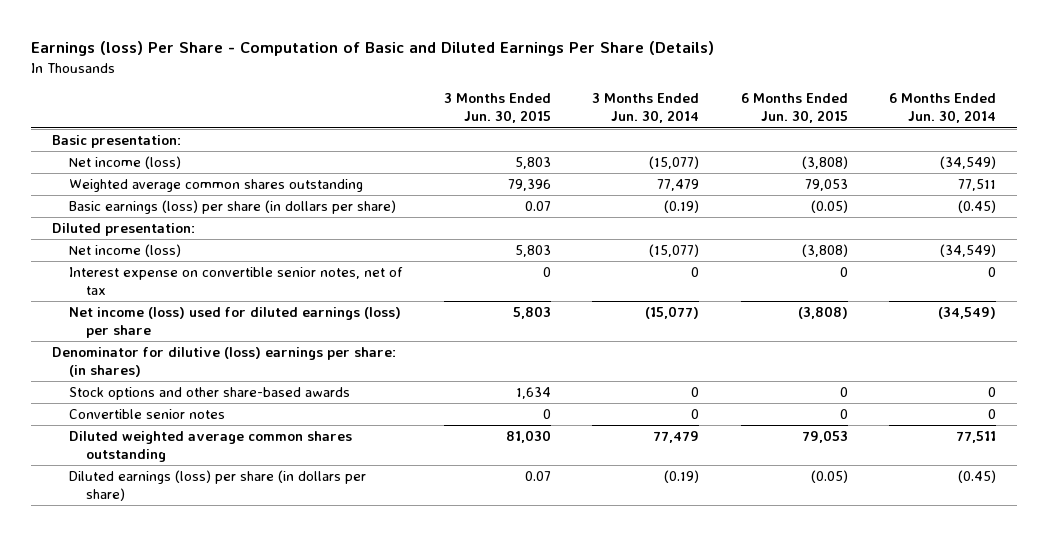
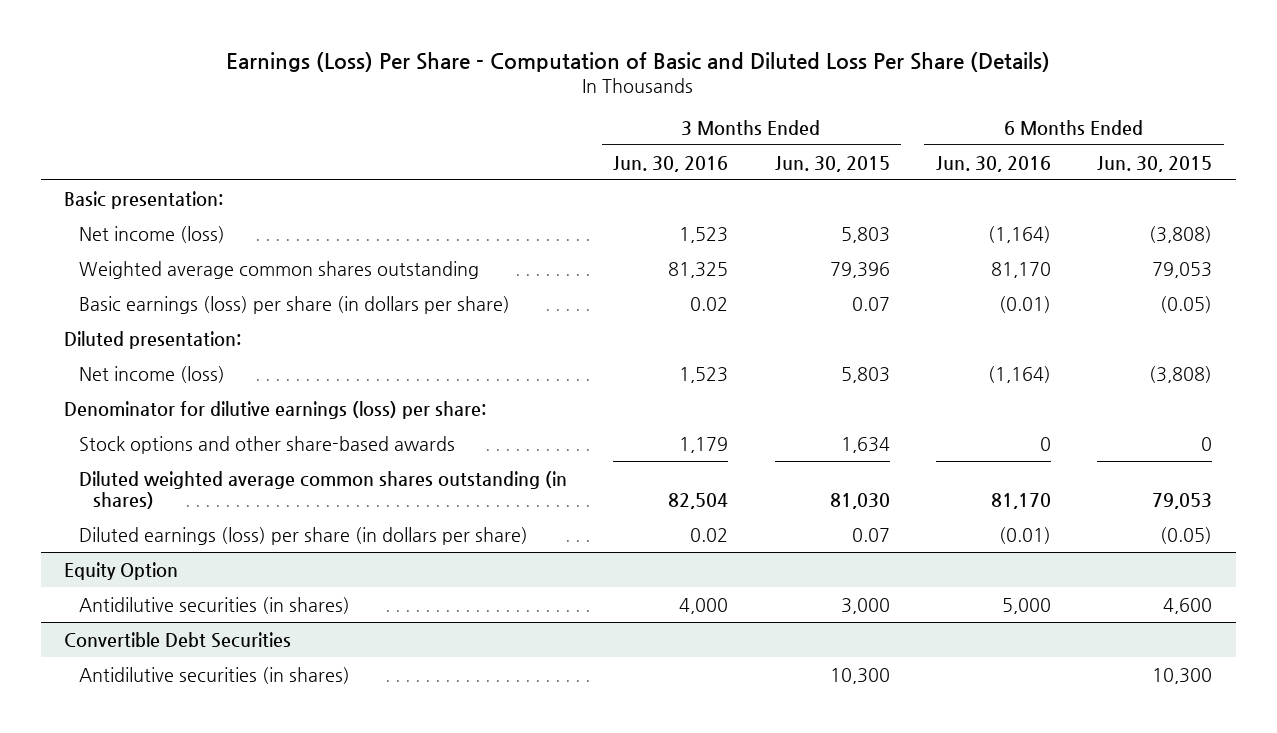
[31,41,715,57] Earnings (loss) Per Share - Computation of Basic and Diluted Earnings Per Share (Details) -> [226,52,1051,73] Earnings (Loss) Per Share - Computation of Basic and Diluted Loss Per Share (Details)
[592,93,700,124] 3 Months Ended Jun. 30, 2014 -> none
[889,93,997,124] 6 Months Ended Jun. 30, 2014 -> none
none -> [613,155,729,172] Jun. 30, 2016
none -> [936,155,1052,172] Jun. 30, 2016
[69,267,404,296] Interest expense on convertible senior notes, net of tax -> none
[69,307,402,339] Net income (loss) used for diluted earnings (loss) per share -> none
[51,347,396,378] Denominator for dilutive (loss) earnings per share: (in shares) -> [64,400,487,419] Denominator for dilutive earnings (loss) per share:
[69,409,226,420] Convertible senior notes -> none
[69,431,353,463] Diluted weighted average common shares outstanding -> [78,470,567,509] Diluted weighted average common shares outstanding (in shares)
none -> [64,561,179,580] Equity Option
none -> [78,596,350,614] Antidilutive securities (in shares)
none -> [64,631,292,648] Convertible Debt Securities
none -> [78,666,350,684] Antidilutive securities (in shares)

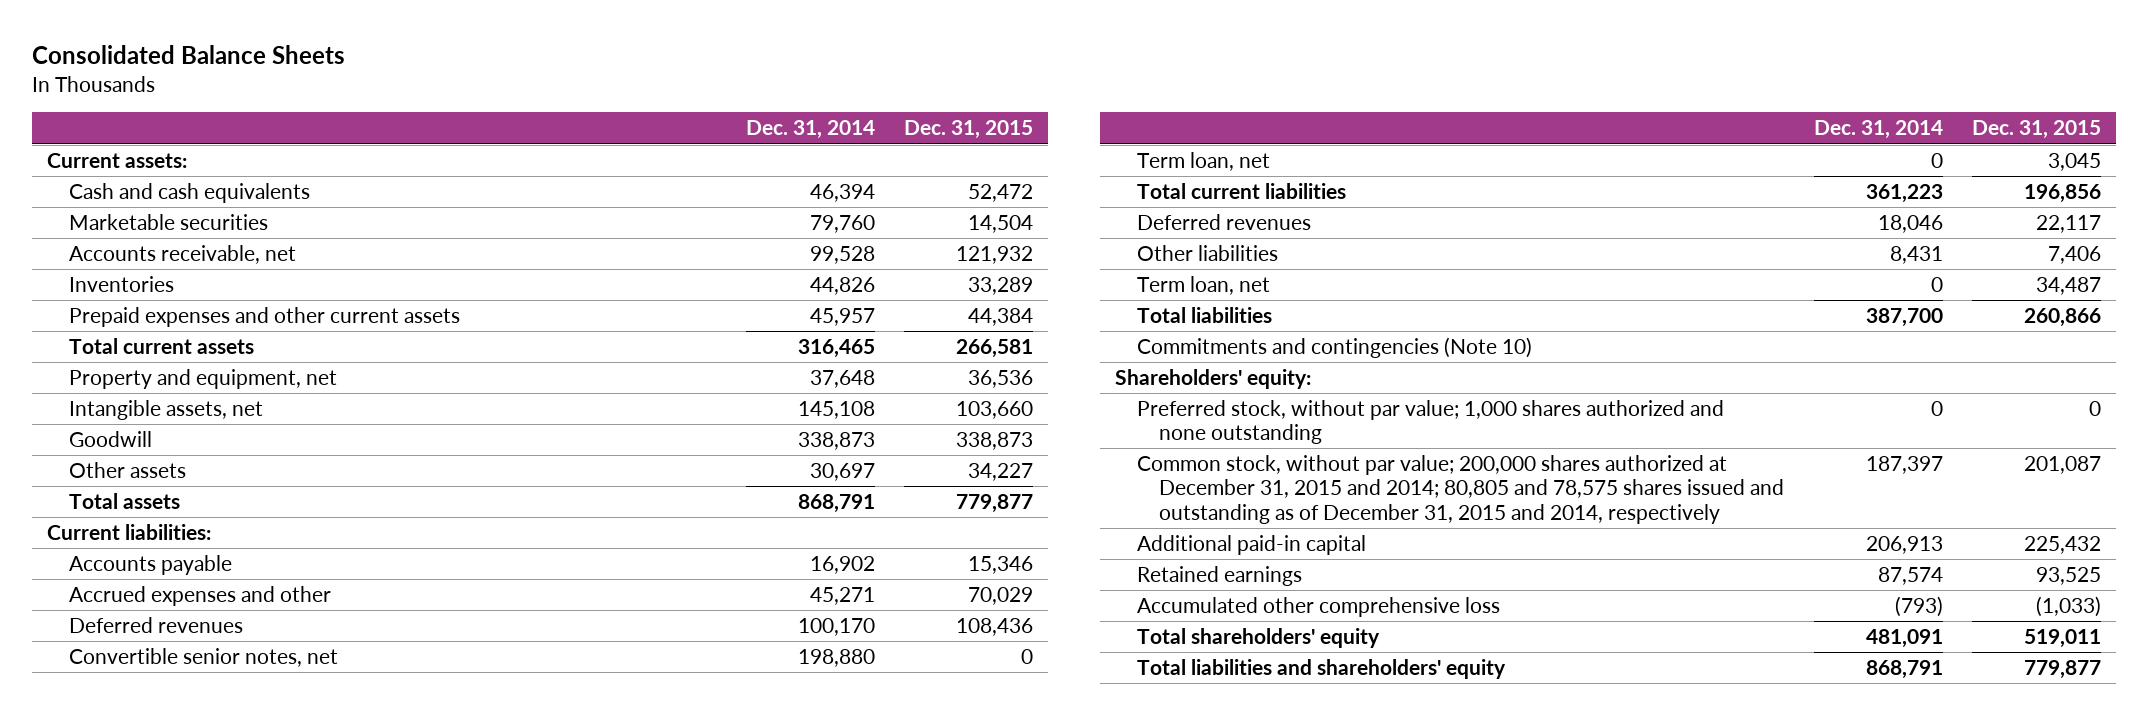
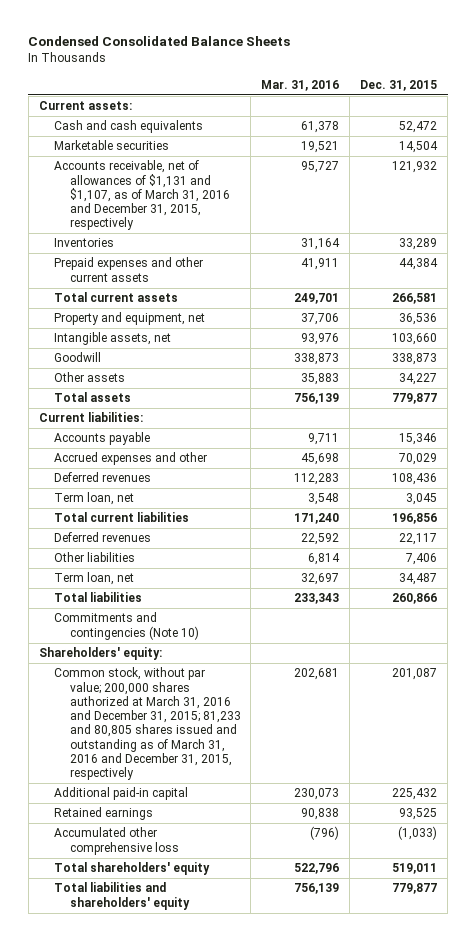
[31,44,345,64] Consolidated Balance Sheets -> [28,36,291,47] Condensed Consolidated Balance Sheets
[745,120,875,140] Dec. 31, 2014 -> none
none -> [261,79,340,91] Mar. 31, 2016
[68,245,296,265] Accounts receivable, net -> [54,160,230,231] Accounts receivable, net of allowances of $1,131 and $1,107, as of March 31, 2016 and December 31, 2015, respectively
[68,648,338,668] Convertible senior notes, net -> none
[1136,400,1724,445] Preferred stock, without par value; 1,000 shares authorized and none outstanding -> none
[1136,455,1784,524] Common stock, without par value; 200,000 shares authorized at December 31, 2015 and 2014; 80,805 and 78,575 shares issued and outstanding as of December 31, 2015 and 2014, respectively -> [54,667,241,781] Common stock, without par value; 200,000 shares authorized at March 31, 2016 and December 31, 2015; 81,233 and 80,805 shares issued and outstanding as of March 31, 2016 and December 31, 2015, respectively

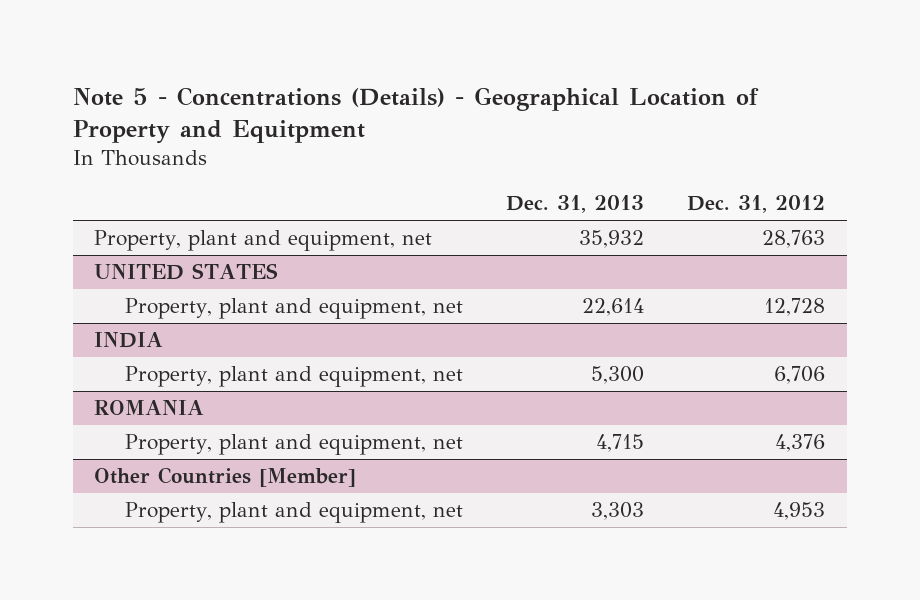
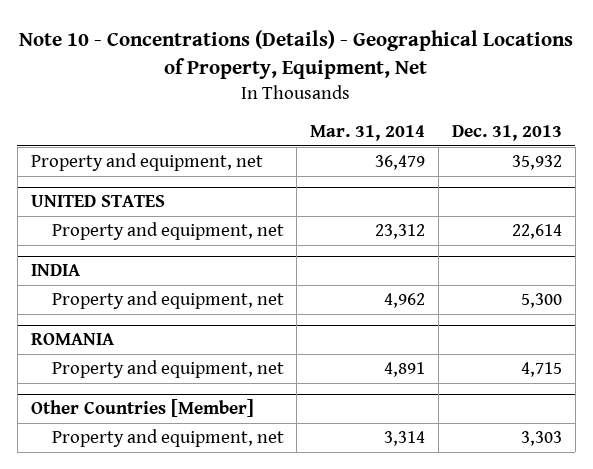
[72,86,759,145] Note 5 - Concentrations (Details) - Geographical Location of Property and Equitpment -> [19,29,574,80] Note 10 - Concentrations (Details) - Geographical Locations of Property, Equipment, Net
[687,195,826,214] Dec. 31, 2012 -> none
none -> [310,125,426,142] Mar. 31, 2014
[94,230,433,252] Property, plant and equipment, net -> [30,152,263,171] Property and equipment, net
[125,298,464,320] Property, plant and equipment, net -> [51,221,284,240] Property and equipment, net
[125,366,464,388] Property, plant and equipment, net -> [51,290,284,309] Property and equipment, net
[125,434,464,456] Property, plant and equipment, net -> [51,359,284,378] Property and equipment, net
[125,502,464,524] Property, plant and equipment, net -> [51,428,284,447] Property and equipment, net

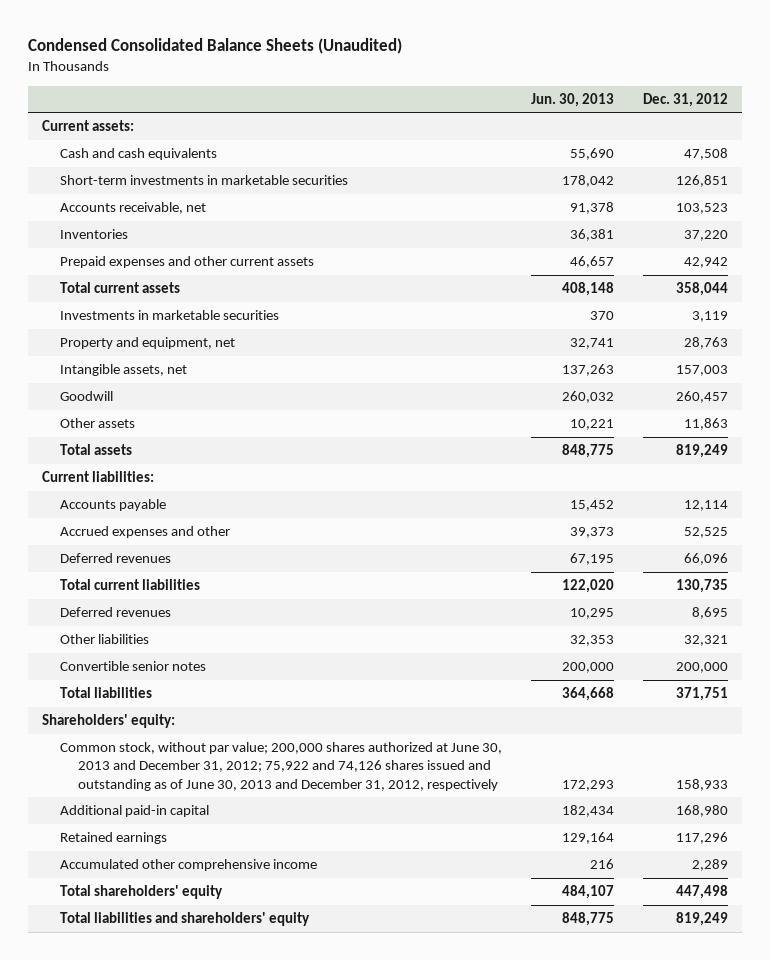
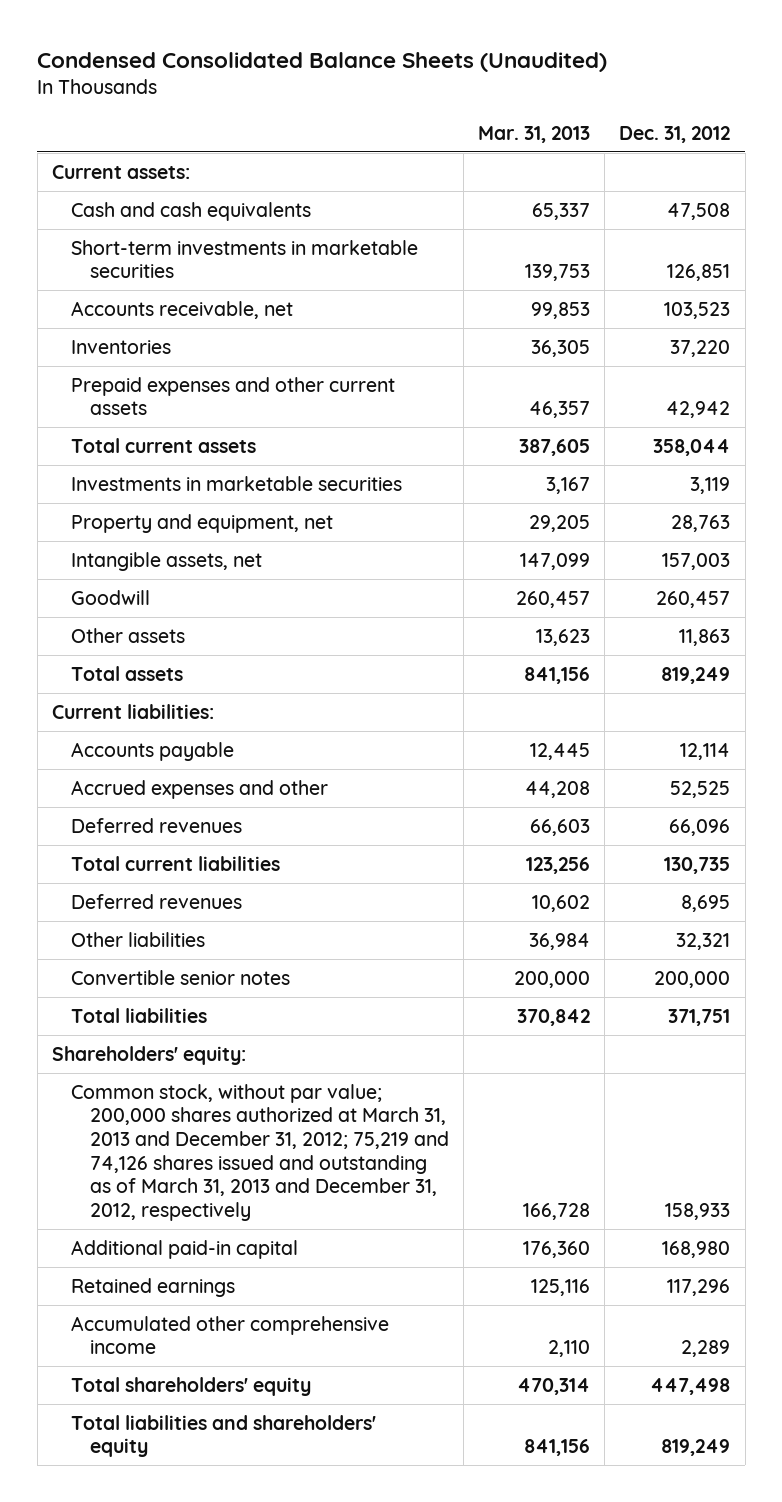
[530,92,614,107] Jun. 30, 2013 -> none
none -> [478,125,591,143] Mar. 31, 2013
[60,742,503,791] Common stock, without par value; 200,000 shares authorized at June 30, 2013 and December 31, 2012; 75,922 and 74,126 shares issued and outstanding as of June 30, 2013 and December 31, 2012, respectively -> [70,1083,449,1221] Common stock, without par value; 200,000 shares authorized at March 31, 2013 and December 31, 2012; 75,219 and 74,126 shares issued and outstanding as of March 31, 2013 and December 31, 2012, respectively

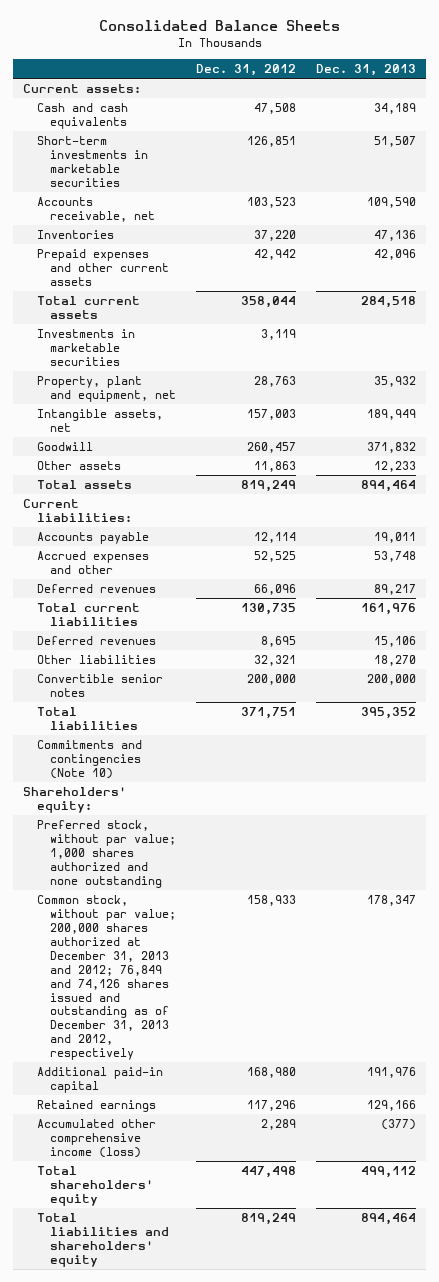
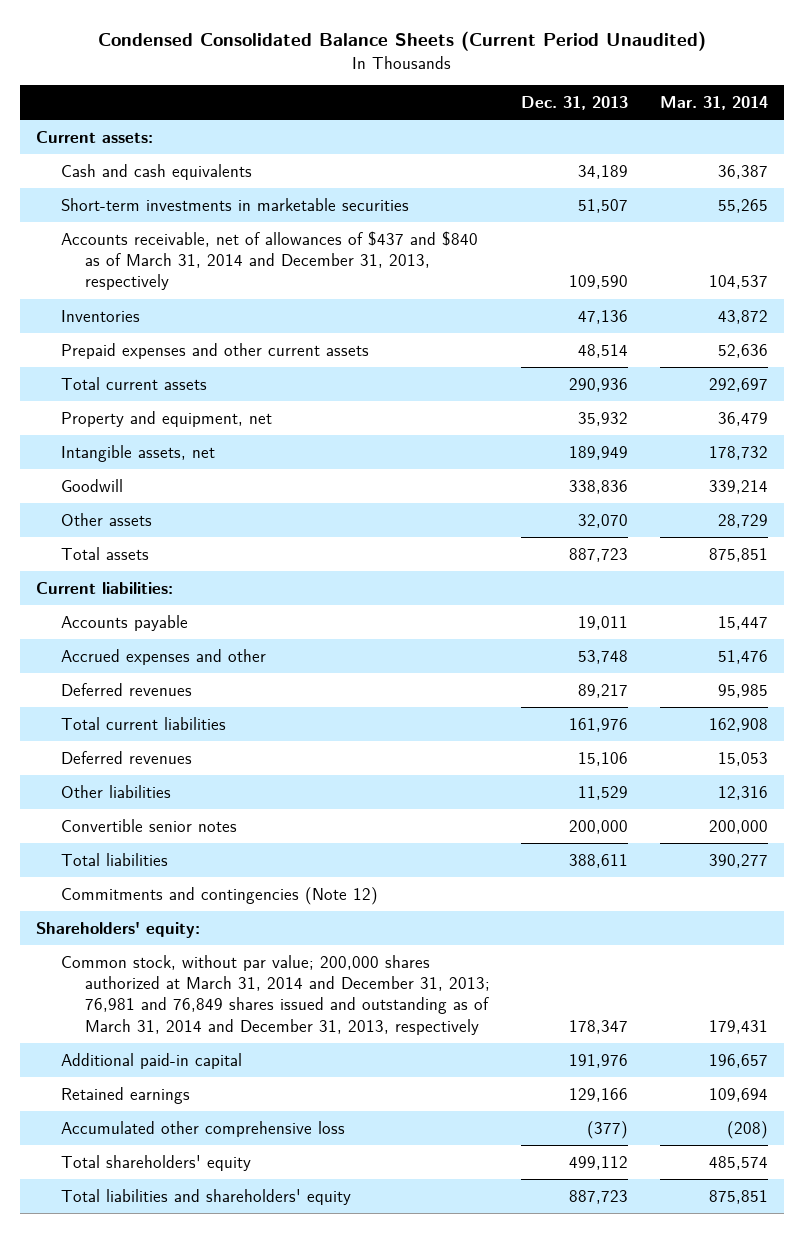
[98,20,340,32] Consolidated Balance Sheets -> [98,31,707,52] Condensed Consolidated Balance Sheets (Current Period Unaudited)
[196,63,297,76] Dec. 31, 2012 -> none
none -> [659,95,768,110] Mar. 31, 2014
[36,197,156,222] Accounts receivable, net -> [60,230,478,291] Accounts receivable, net of allowances of $437 and $840 as of March 31, 2014 and December 31, 2013, respectively
[36,329,135,366] Investments in marketable securities -> none
[374,249,417,261] 42,096 -> [578,343,629,358] 48,514
[361,296,417,309] 284,518 -> [569,377,629,392] 290,936
[36,376,177,402] Property, plant and equipment, net -> [60,410,272,427] Property and equipment, net
[367,442,417,454] 371,832 -> [569,479,629,494] 338,836
[374,461,417,473] 12,233 -> [578,513,629,528] 32,070
[361,480,417,493] 894,464 -> [569,547,629,562] 887,723
[374,655,417,667] 18,270 -> [578,785,629,800] 11,529
[361,707,417,720] 395,352 -> [569,853,629,868] 388,611
[36,740,142,779] Commitments and contingencies (Note 10) -> [60,886,378,905] Commitments and contingencies (Note 12)
[36,820,177,888] Preferred stock, without par value; 1,000 shares authorized and none outstanding -> none
[36,895,177,1061] Common stock, without par value; 200,000 shares authorized at December 31, 2013 and 2012; 76,849 and 74,126 shares issued and outstanding as of December 31, 2013 and 2012, respectively -> [60,954,490,1035] Common stock, without par value; 200,000 shares authorized at March 31, 2014 and December 31, 2013; 76,981 and 76,849 shares issued and outstanding as of March 31, 2014 and December 31, 2013, respectively
[36,1119,156,1158] Accumulated other comprehensive income (loss) -> [60,1120,345,1137] Accumulated other comprehensive loss
[361,1213,417,1226] 894,464 -> [569,1189,629,1204] 887,723

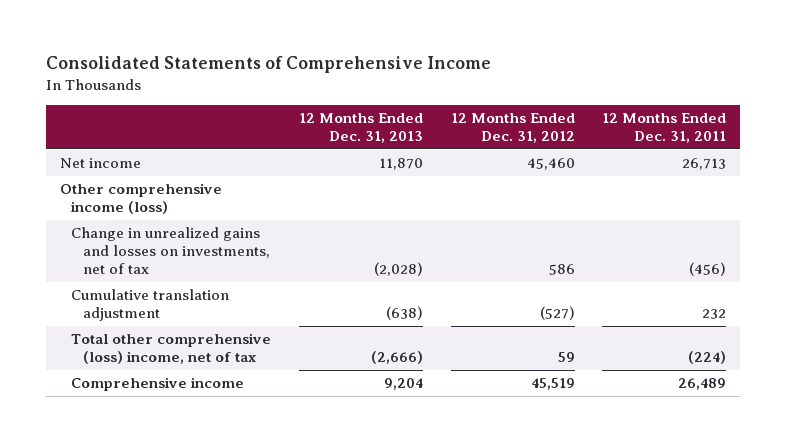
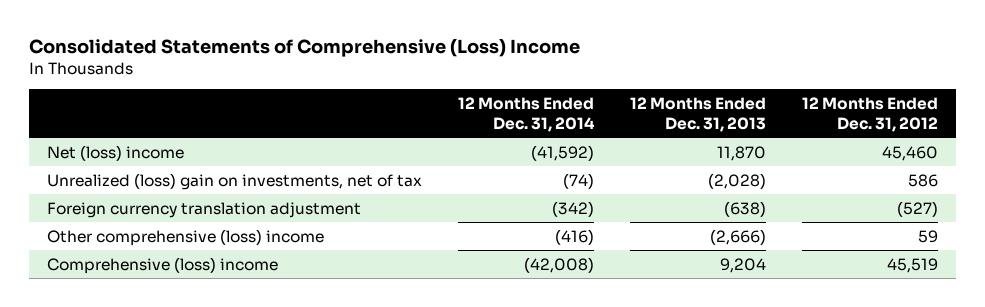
[46,56,492,74] Consolidated Statements of Comprehensive Income -> [28,38,580,57] Consolidated Statements of Comprehensive (Loss) Income
[602,113,727,143] 12 Months Ended Dec. 31, 2011 -> none
none -> [457,97,595,132] 12 Months Ended Dec. 31, 2014
[59,183,222,214] Other comprehensive income (loss) -> none
[59,158,141,169] Net income -> [46,144,184,161] Net (loss) income
[71,227,270,274] Change in unrealized gains and losses on investments, net of tax -> [46,172,422,190] Unrealized (loss) gain on investments, net of tax
[71,289,230,321] Cumulative translation adjustment -> [46,201,361,218] Foreign currency translation adjustment
[71,333,272,364] Total other comprehensive (loss) income, net of tax -> [46,228,324,246] Other comprehensive (loss) income
[71,377,245,392] Comprehensive income -> [46,256,278,274] Comprehensive (loss) income

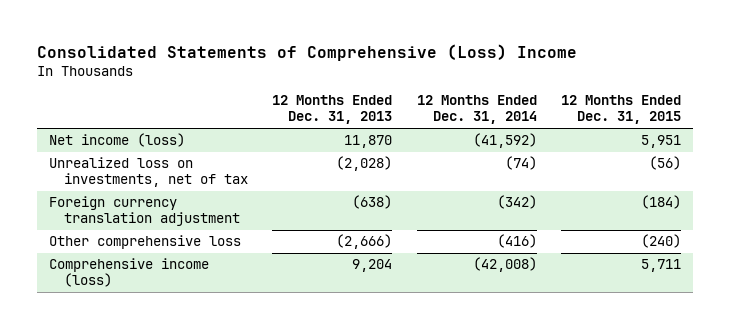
[801,97,938,132] 12 Months Ended Dec. 31, 2012 -> none
none -> [561,95,682,125] 12 Months Ended Dec. 31, 2015
[46,144,184,161] Net (loss) income -> [49,133,186,148] Net income (loss)
[46,172,422,190] Unrealized (loss) gain on investments, net of tax -> [49,157,248,188] Unrealized loss on investments, net of tax
[46,228,324,246] Other comprehensive (loss) income -> [49,235,242,250] Other comprehensive loss
[46,256,278,274] Comprehensive (loss) income -> [49,258,210,288] Comprehensive income (loss)

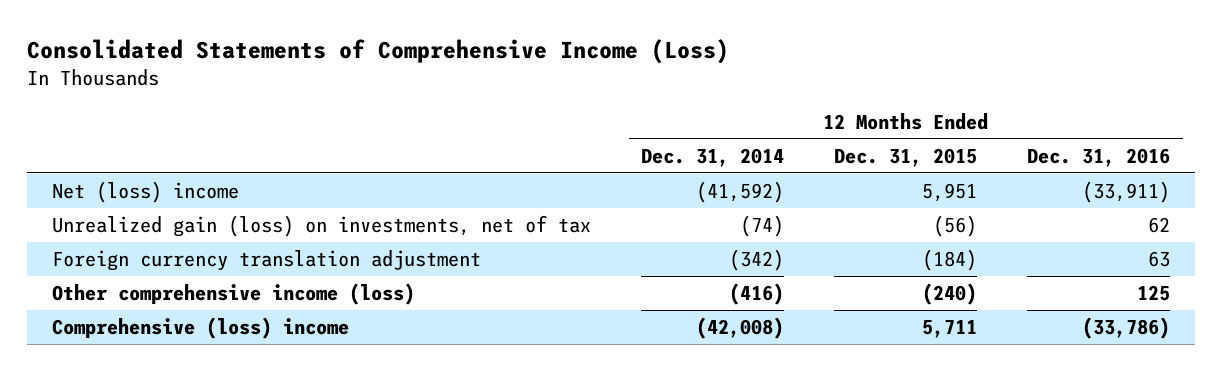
[37,43,578,61] Consolidated Statements of Comprehensive (Loss) Income -> [26,39,729,65] Consolidated Statements of Comprehensive Income (Loss)
[272,95,393,125] 12 Months Ended Dec. 31, 2013 -> none
none -> [1027,147,1171,167] Dec. 31, 2016
[49,133,186,148] Net income (loss) -> [52,180,240,203] Net (loss) income
[49,157,248,188] Unrealized loss on investments, net of tax -> [52,214,592,237] Unrealized gain (loss) on investments, net of tax
[49,235,242,250] Other comprehensive loss -> [52,282,416,305] Other comprehensive income (loss)
[49,258,210,288] Comprehensive income (loss) -> [52,316,350,339] Comprehensive (loss) income

